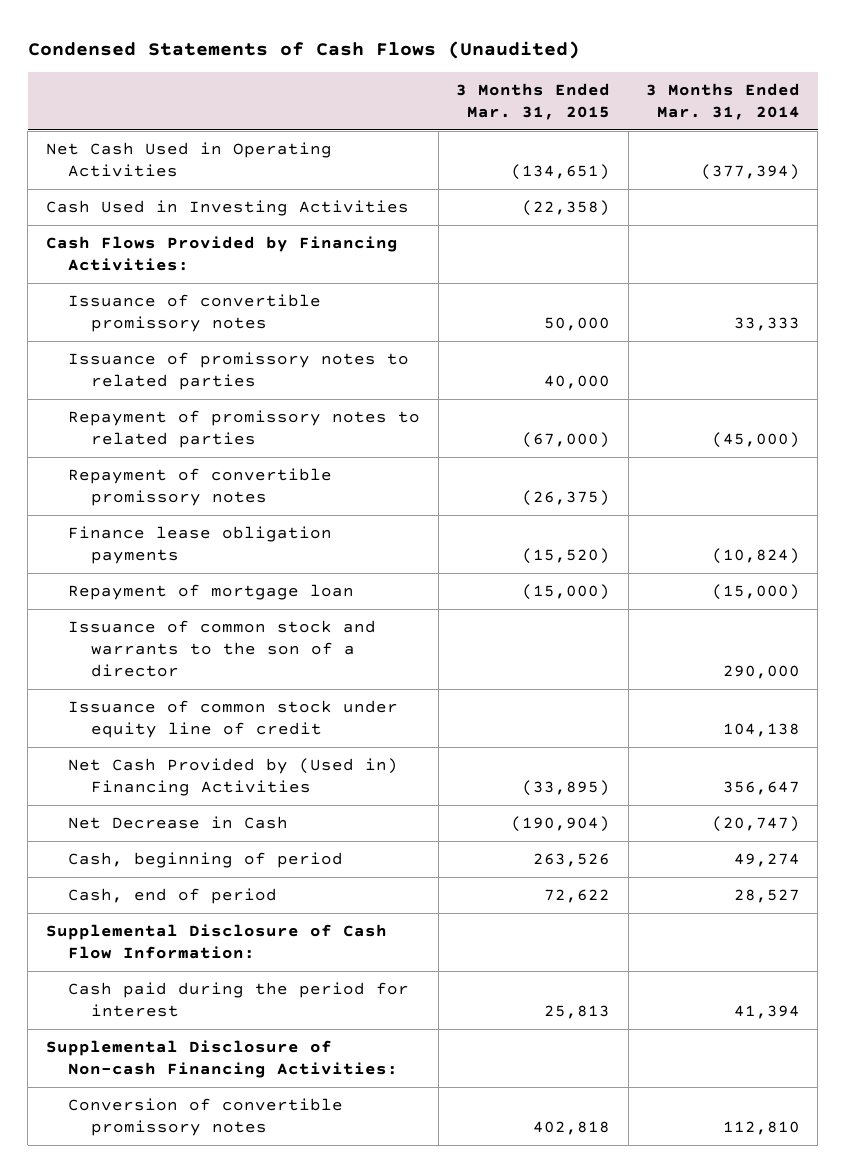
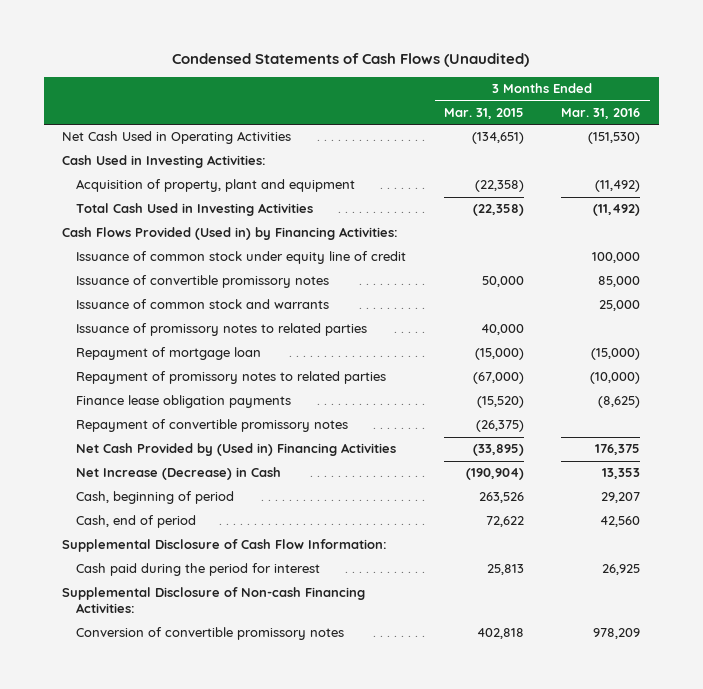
[646,83,801,121] 3 Months Ended Mar. 31, 2014 -> none
none -> [561,107,641,119] Mar. 31, 2016
none -> [62,155,267,169] Cash Used in Investing Activities:
none -> [76,179,356,193] Acquisition of property, plant and equipment
[45,199,409,216] Cash Used in Investing Activities -> [76,203,314,217] Total Cash Used in Investing Activities
[45,235,398,271] Cash Flows Provided by Financing Activities: -> [62,227,399,241] Cash Flows Provided (Used in) by Financing Activities:
[68,699,399,738] Issuance of common stock under equity line of credit -> [76,251,407,265] Issuance of common stock under equity line of credit
none -> [76,299,330,310] Issuance of common stock and warrants
[68,583,355,600] Repayment of mortgage loan -> [76,347,262,361] Repayment of mortgage loan
[68,619,377,678] Issuance of common stock and warrants to the son of a director -> none
[68,467,333,506] Repayment of convertible promissory notes -> [76,419,349,433] Repayment of convertible promissory notes
[68,815,289,829] Net Decrease in Cash -> [76,467,282,481] Net Increase (Decrease) in Cash

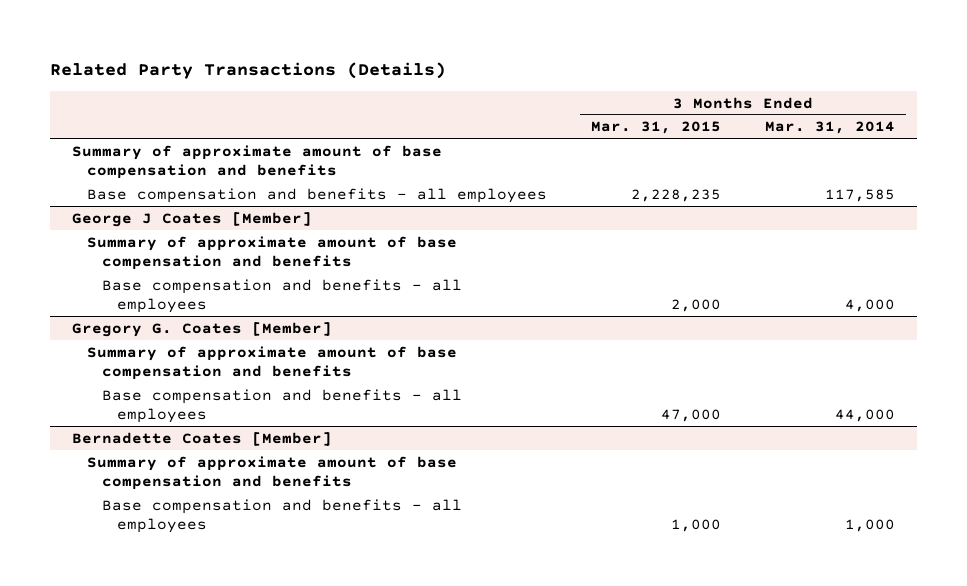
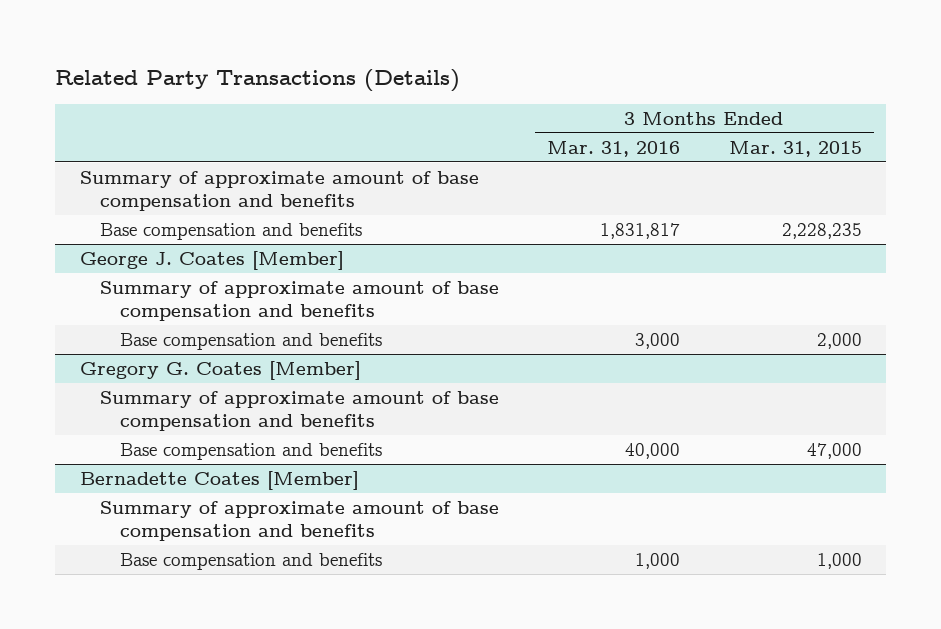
[765,121,896,135] Mar. 31, 2014 -> none
none -> [547,140,681,157] Mar. 31, 2016
[87,187,548,203] Base compensation and benefits - all employees -> [99,223,362,241] Base compensation and benefits
[72,211,313,227] George J Coates [Member] -> [79,251,344,271] George J. Coates [Member]
[102,278,463,313] Base compensation and benefits - all employees -> [119,333,382,351] Base compensation and benefits
[102,388,463,423] Base compensation and benefits - all employees -> [119,443,382,461] Base compensation and benefits
[102,498,463,533] Base compensation and benefits - all employees -> [119,553,382,571] Base compensation and benefits

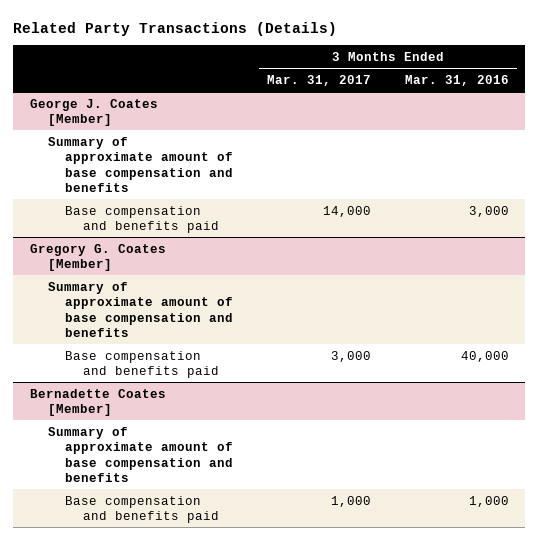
[728,140,862,157] Mar. 31, 2015 -> none
none -> [267,74,372,86] Mar. 31, 2017
[79,171,479,212] Summary of approximate amount of base compensation and benefits -> none
[99,223,362,241] Base compensation and benefits -> none
[119,333,382,351] Base compensation and benefits -> [65,205,220,234] Base compensation and benefits paid
[119,443,382,461] Base compensation and benefits -> [65,350,220,379] Base compensation and benefits paid
[119,553,382,571] Base compensation and benefits -> [65,495,220,524] Base compensation and benefits paid

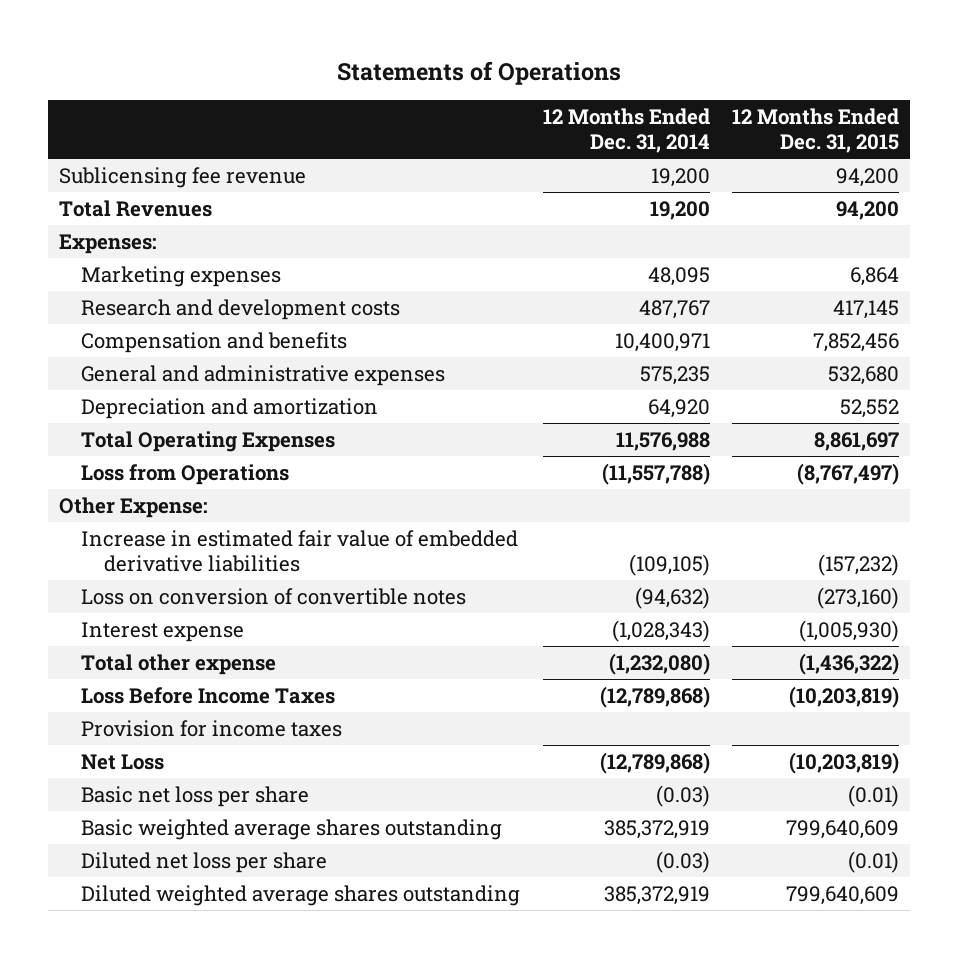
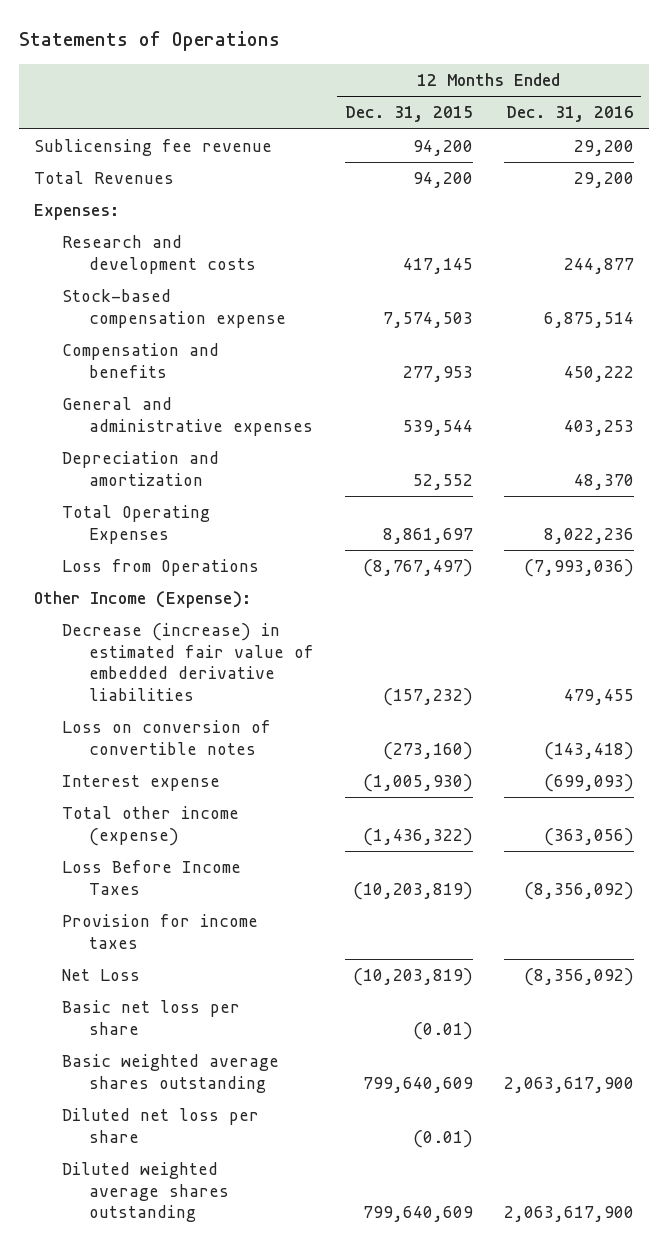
[542,107,710,154] 12 Months Ended Dec. 31, 2014 -> none
none -> [505,106,634,123] Dec. 31, 2016
[81,265,282,287] Marketing expenses -> none
none -> [61,289,287,328] Stock-based compensation expense
[813,332,900,352] 7,852,456 -> [403,365,474,382] 277,953
[828,365,900,385] 532,680 -> [403,419,474,436] 539,544
[59,496,209,518] Other Expense: -> [34,591,252,609] Other Income (Expense):
[81,529,519,573] Increase in estimated fair value of embedded derivative liabilities -> [61,623,315,701] Decrease (increase) in estimated fair value of embedded derivative liabilities
[81,653,277,675] Total other expense -> [61,806,239,846] Total other income (expense)

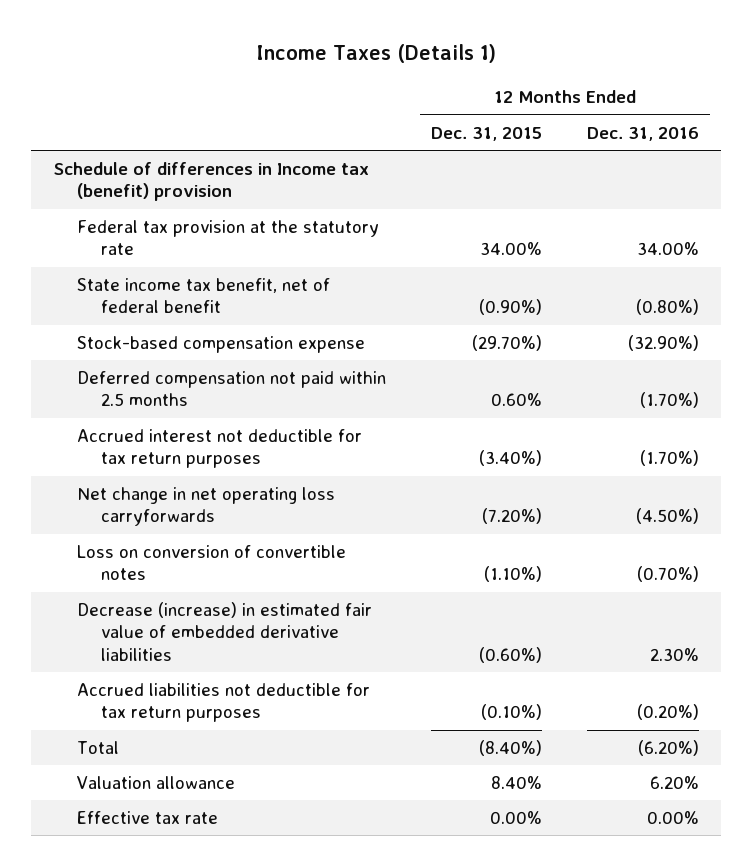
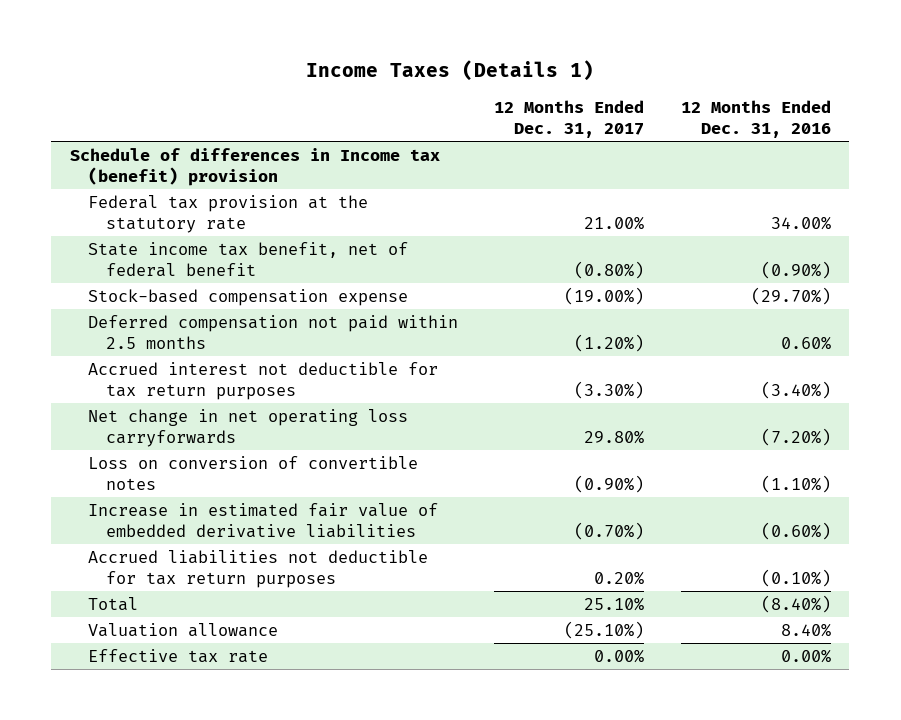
[431,126,543,141] Dec. 31, 2015 -> none
none -> [494,99,645,138] 12 Months Ended Dec. 31, 2017
[635,299,699,316] (0.80%) -> [761,261,832,280] (0.90%)
[627,335,699,352] (32.90%) -> [751,286,832,305] (29.70%)
[639,392,699,409] (1.70%) -> [781,336,832,351] 0.60%
[639,450,699,467] (1.70%) -> [761,381,832,400] (3.40%)
[635,508,699,525] (4.50%) -> [761,428,832,447] (7.20%)
[636,566,699,583] (0.70%) -> [761,475,832,494] (1.10%)
[77,602,373,661] Decrease (increase) in estimated fair value of embedded derivative liabilities -> [87,502,438,539] Increase in estimated fair value of embedded derivative liabilities
[649,647,699,661] 2.30% -> [761,522,832,541] (0.60%)
[636,704,699,721] (0.20%) -> [761,569,832,588] (0.10%)
[637,740,699,757] (6.20%) -> [761,594,832,613] (8.40%)
[649,776,699,790] 6.20% -> [781,622,832,637] 8.40%

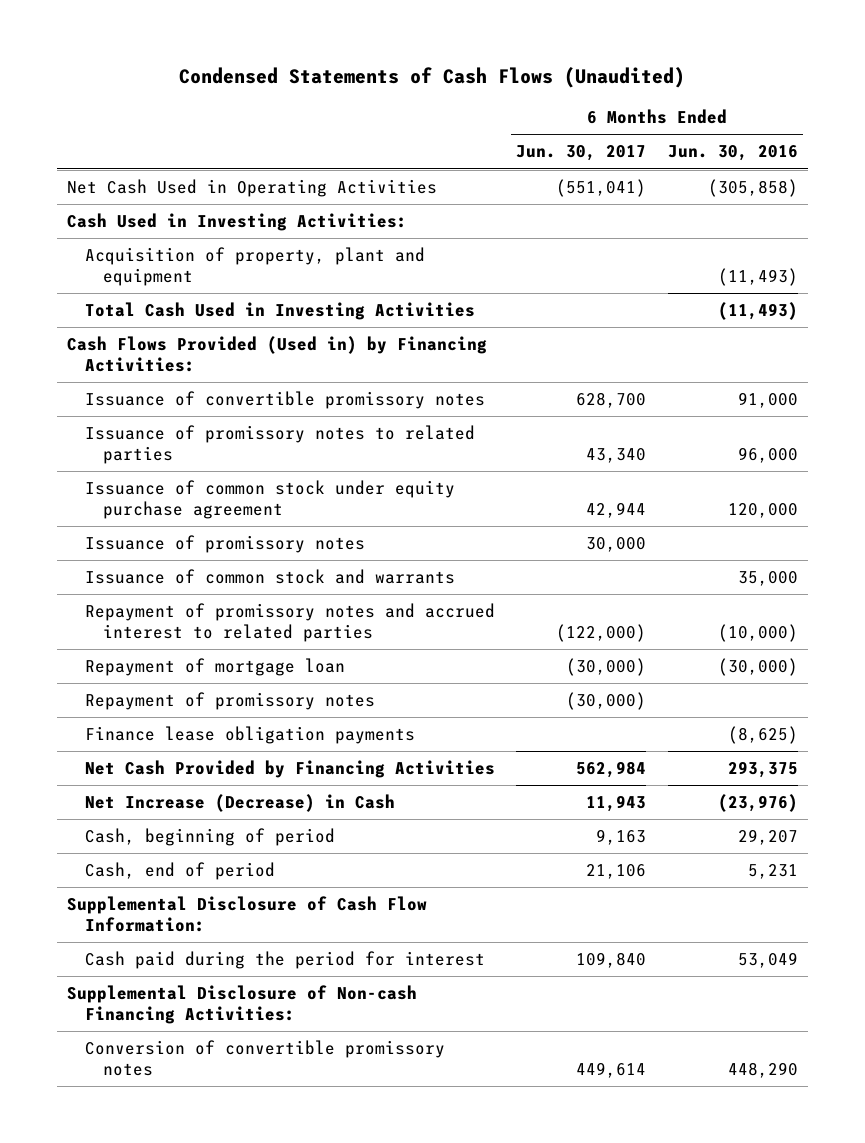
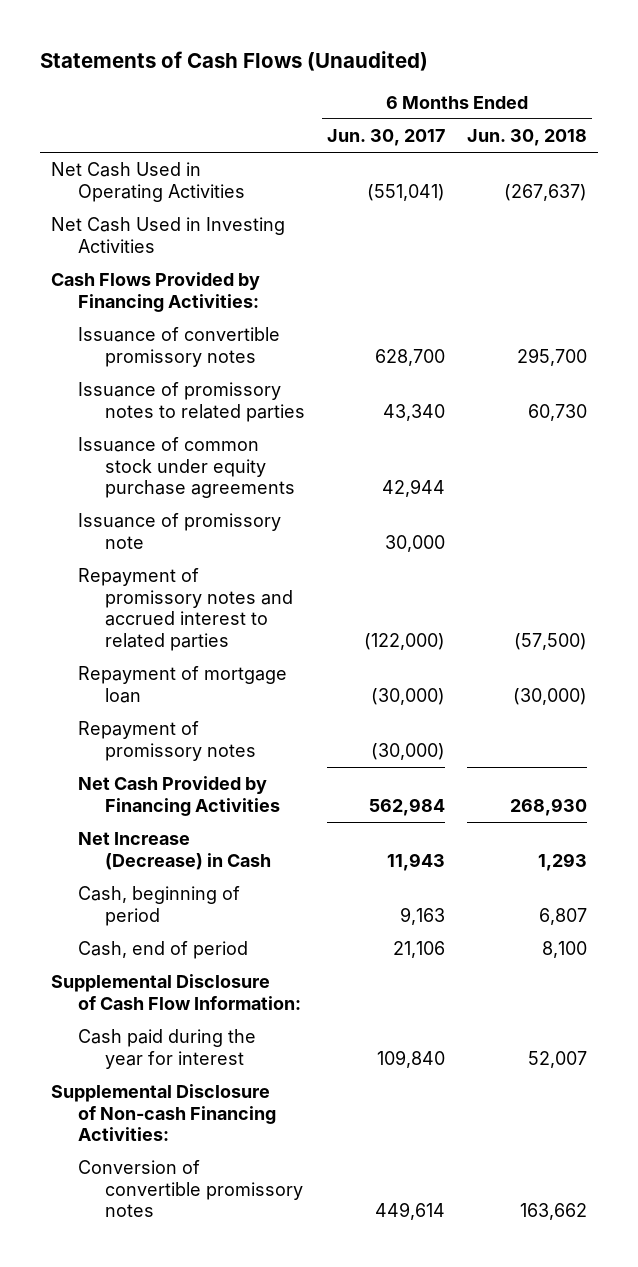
[179,67,686,89] Condensed Statements of Cash Flows (Unaudited) -> [40,50,429,71] Statements of Cash Flows (Unaudited)
[667,145,798,162] Jun. 30, 2016 -> none
none -> [466,129,587,147] Jun. 30, 2018
[67,213,408,232] Cash Used in Investing Activities: -> none
[85,247,426,286] Acquisition of property, plant and equipment -> none
[85,302,476,321] Total Cash Used in Investing Activities -> [51,217,286,253] Net Cash Used in Investing Activities
[67,336,488,372] Cash Flows Provided (Used in) by Financing Activities: -> [51,272,261,312] Cash Flows Provided by Financing Activities:
[85,569,456,585] Issuance of common stock and warrants -> none
[85,480,456,519] Issuance of common stock under equity purchase agreement -> [78,437,296,499] Issuance of common stock under equity purchase agreements
[85,535,366,554] Issuance of promissory notes -> [78,513,282,549] Issuance of promissory note
[85,726,416,745] Finance lease obligation payments -> none
[85,951,486,970] Cash paid during the period for interest -> [78,1029,257,1069] Cash paid during the year for interest

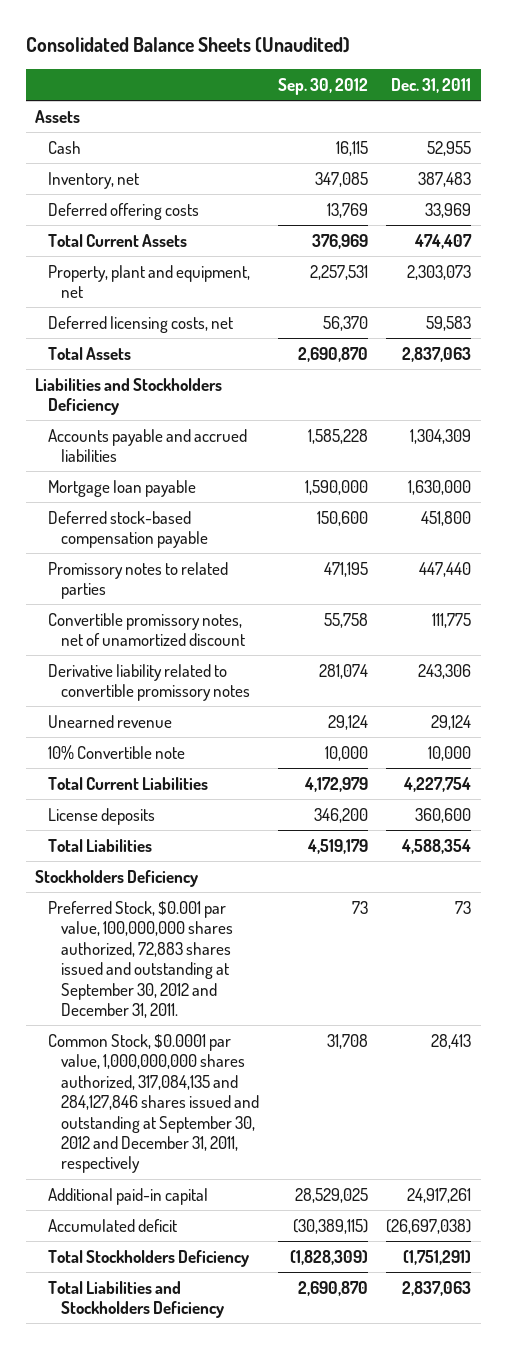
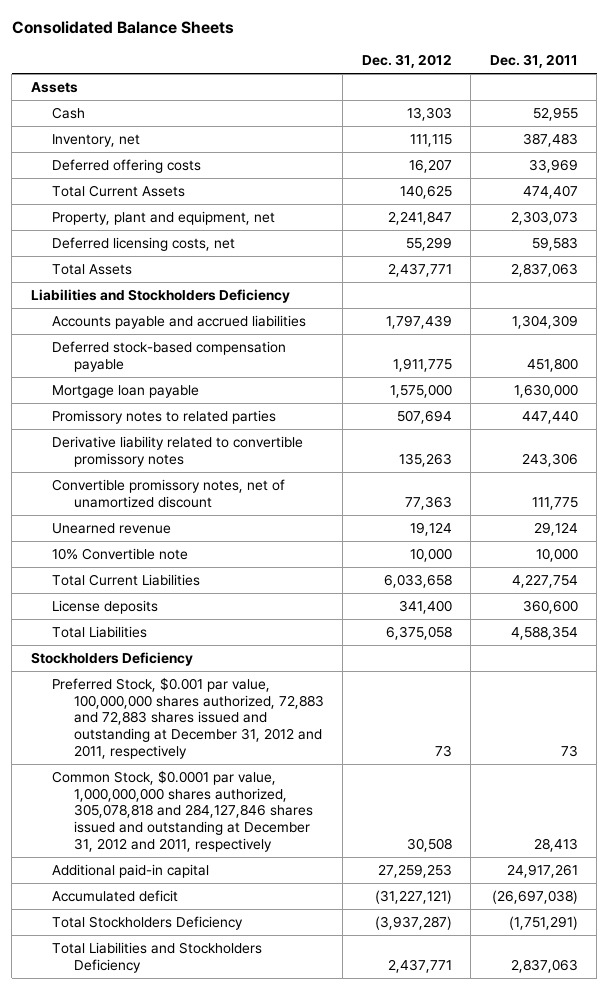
[25,37,350,54] Consolidated Balance Sheets (Unaudited) -> [11,21,234,35] Consolidated Balance Sheets
[277,77,368,95] Sep. 30, 2012 -> none
none -> [361,54,452,69] Dec. 31, 2012
[48,479,197,497] Mortgage loan payable -> [52,385,200,399] Mortgage loan payable
[48,612,245,647] Convertible promissory notes, net of unamortized discount -> [52,479,286,508] Convertible promissory notes, net of unamortized discount
[48,900,233,1019] Preferred Stock, $0.001 par value, 100,000,000 shares authorized, 72,883 shares issued and outstanding at September 30, 2012 and December 31, 2011. -> [52,677,324,759] Preferred Stock, $0.001 par value, 100,000,000 shares authorized, 72,883 and 72,883 shares issued and outstanding at December 31, 2012 and 2011, respectively
[48,1033,259,1174] Common Stock, $0.0001 par value, 1,000,000,000 shares authorized, 317,084,135 and 284,127,846 shares issued and outstanding at September 30, 2012 and December 31, 2011, respectively -> [52,770,313,852] Common Stock, $0.0001 par value, 1,000,000,000 shares authorized, 305,078,818 and 284,127,846 shares issued and outstanding at December 31, 2012 and 2011, respectively

